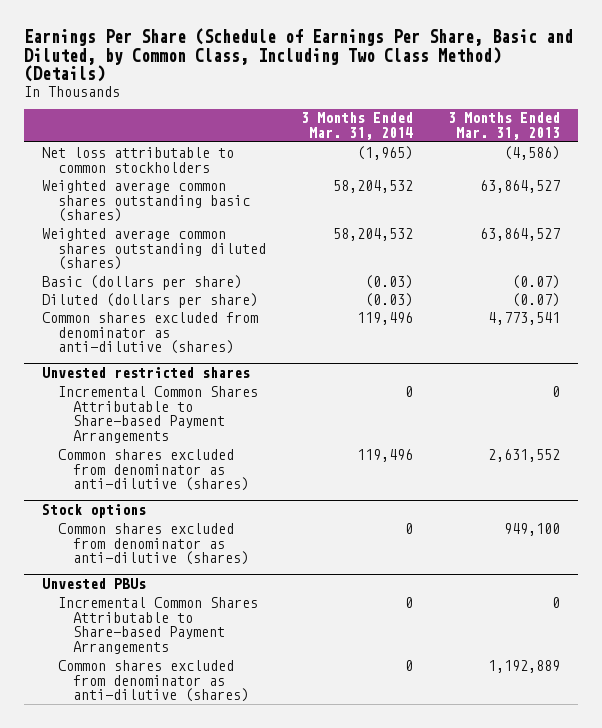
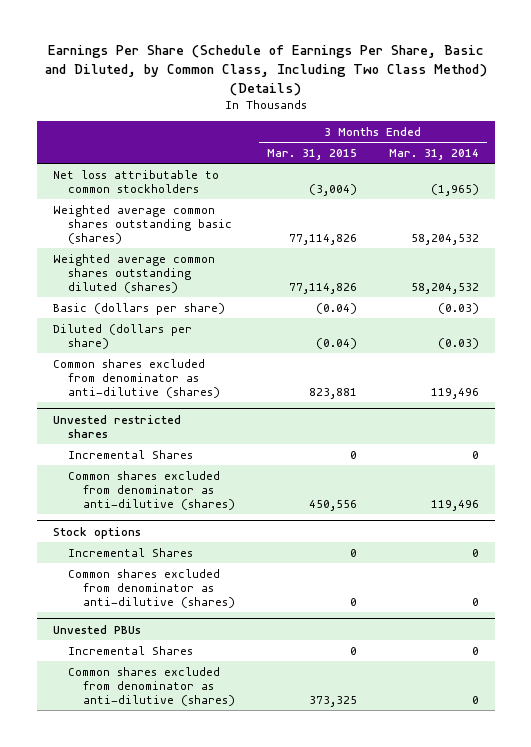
[448,112,561,141] 3 Months Ended Mar. 31, 2013 -> none
none -> [266,148,357,160] Mar. 31, 2015
[57,385,258,444] Incremental Common Shares Attributable to Share-based Payment Arrangements -> [67,449,193,459] Incremental Shares
none -> [67,547,193,557] Incremental Shares
[57,596,258,655] Incremental Common Shares Attributable to Share-based Payment Arrangements -> [67,645,193,655] Incremental Shares

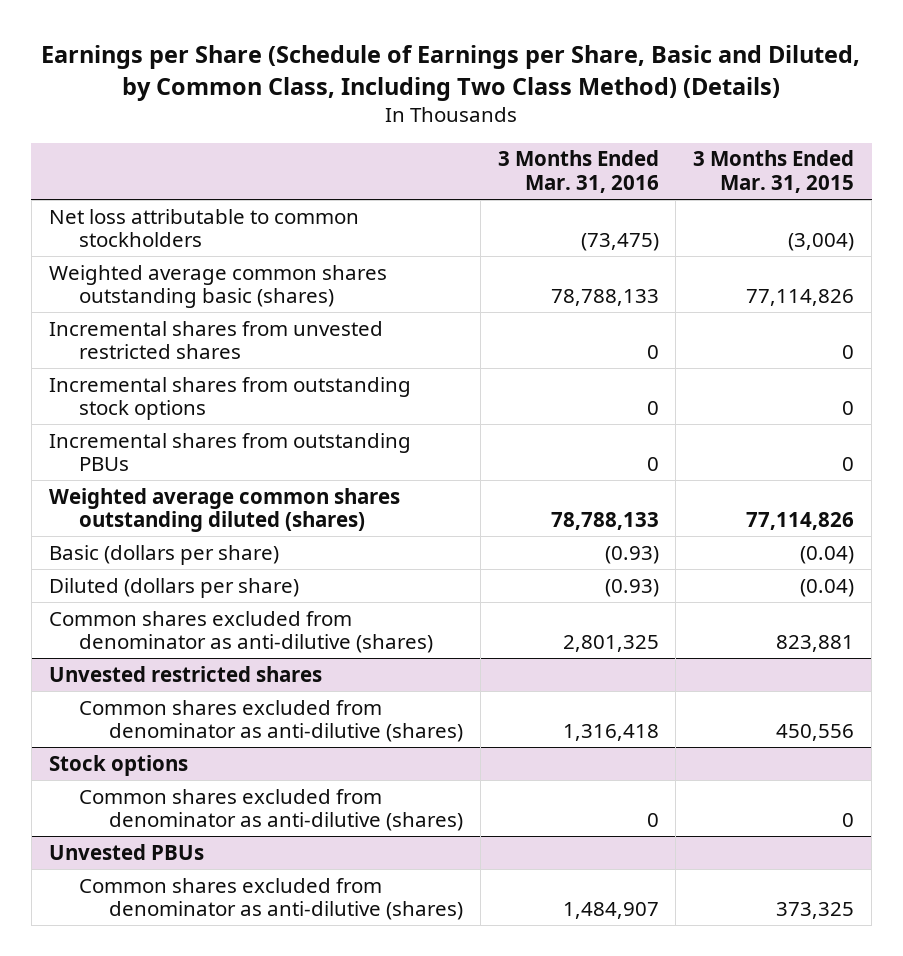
[44,45,487,96] Earnings Per Share (Schedule of Earnings Per Share, Basic and Diluted, by Common Class, Including Two Class Method) (Details) -> [41,44,861,101] Earnings per Share (Schedule of Earnings per Share, Basic and Diluted, by Common Class, Including Two Class Method) (Details)
[388,148,479,160] Mar. 31, 2014 -> none
none -> [497,150,659,194] 3 Months Ended Mar. 31, 2016
none -> [48,320,383,360] Incremental shares from unvested restricted shares
none -> [48,376,411,421] Incremental shares from outstanding stock options
none -> [48,432,411,472] Incremental shares from outstanding PBUs
[67,449,193,459] Incremental Shares -> none
[67,547,193,557] Incremental Shares -> none
[67,645,193,655] Incremental Shares -> none

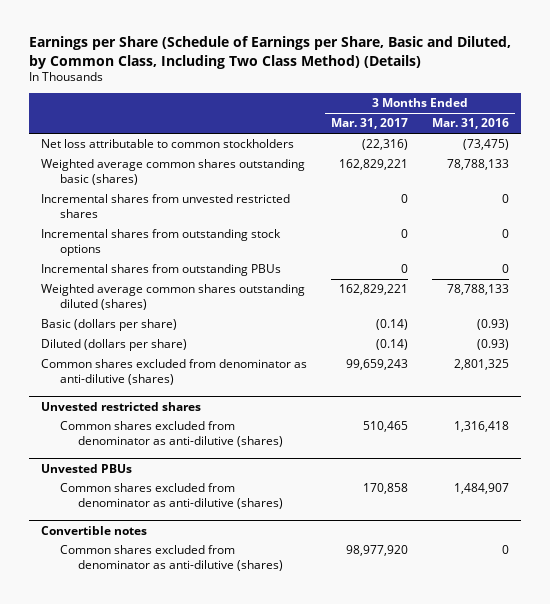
[693,150,855,194] 3 Months Ended Mar. 31, 2015 -> none
none -> [331,118,409,130] Mar. 31, 2017
[48,754,188,776] Stock options -> none
[78,788,463,832] Common shares excluded from denominator as anti-dilutive (shares) -> none
none -> [41,525,148,535] Convertible notes
none -> [59,545,284,572] Common shares excluded from denominator as anti-dilutive (shares)

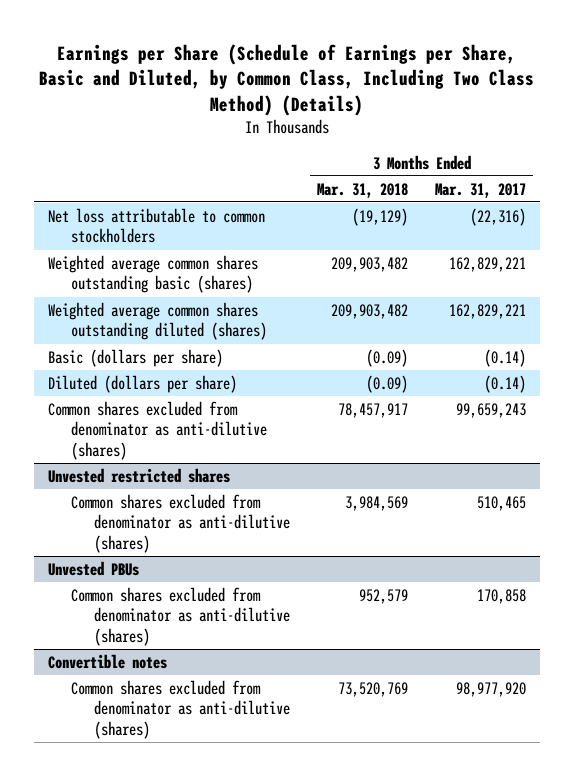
[432,118,510,130] Mar. 31, 2016 -> none
none -> [317,182,409,198] Mar. 31, 2018
[41,194,291,219] Incremental shares from unvested restricted shares -> none
[41,229,282,257] Incremental shares from outstanding stock options -> none
[41,264,282,277] Incremental shares from outstanding PBUs -> none

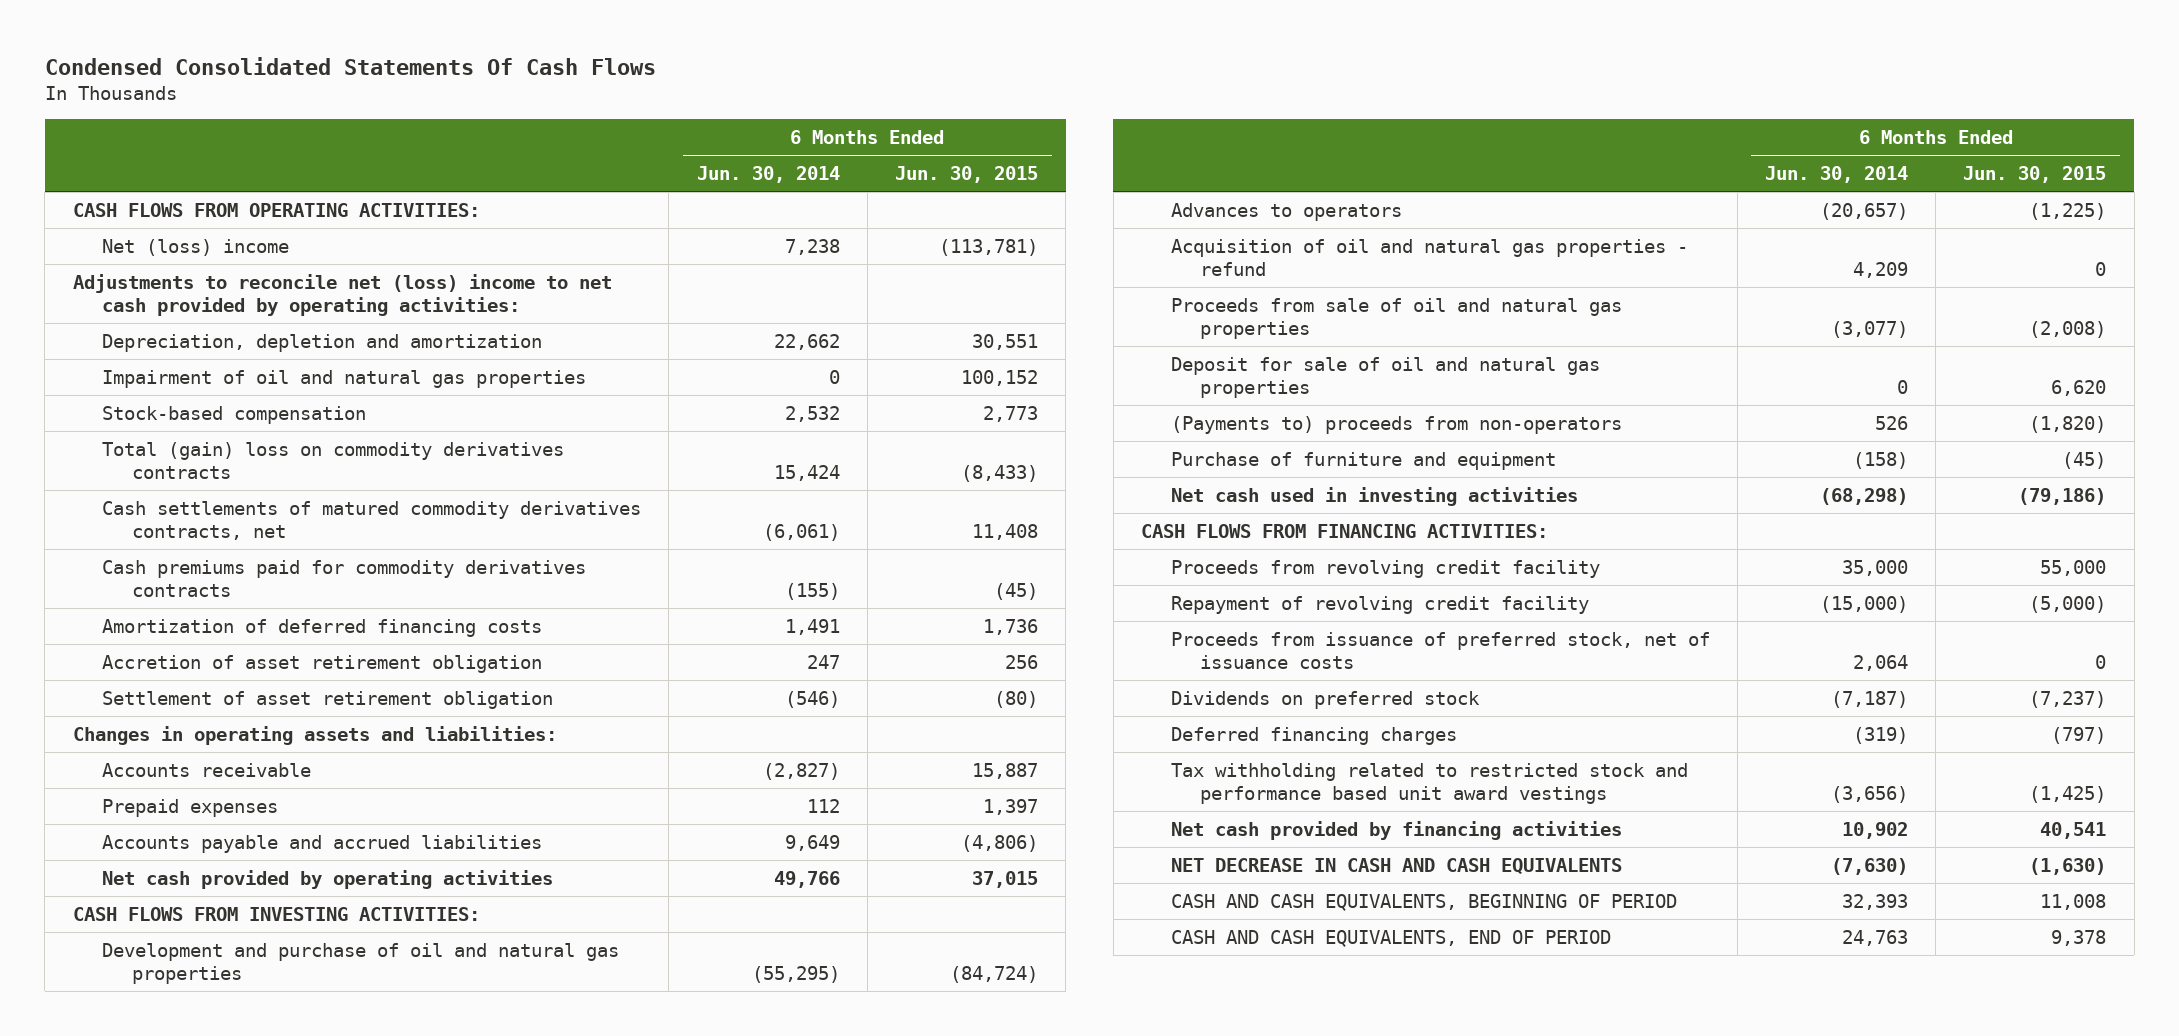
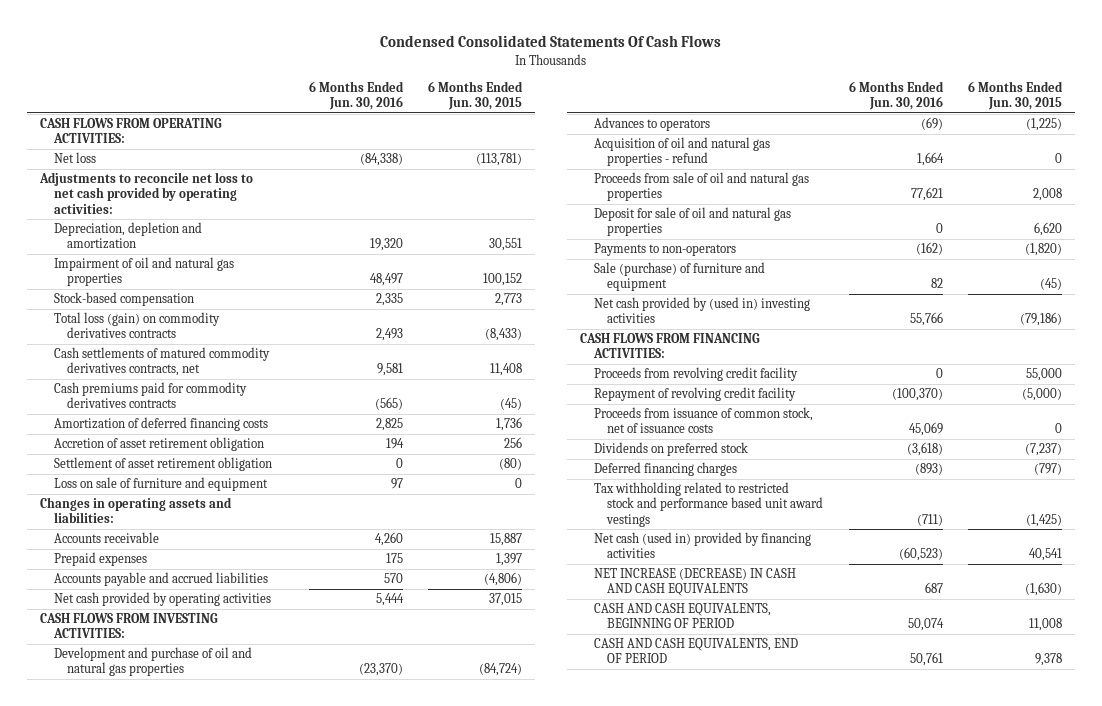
[696,166,840,184] Jun. 30, 2014 -> none
none -> [308,81,404,111] 6 Months Ended Jun. 30, 2016
[102,238,290,256] Net (loss) income -> [53,152,96,164] Net loss
[72,273,612,316] Adjustments to reconcile net (loss) income to net cash provided by operating activities: -> [39,172,254,214] Adjustments to reconcile net loss to net cash provided by operating activities:
[102,441,565,479] Total (gain) loss on commodity derivatives contracts -> [53,312,220,339] Total loss (gain) on commodity derivatives contracts
none -> [53,477,268,492] Loss on sale of furniture and equipment
[2029,320,2107,338] (2,008) -> [1033,188,1063,202] 2,008
[1170,415,1622,434] (Payments to) proceeds from non-operators -> [593,243,736,257] Payments to non-operators
[1170,451,1556,470] Purchase of furniture and equipment -> [593,262,765,292] Sale (purchase) of furniture and equipment
[1170,486,1578,506] Net cash used in investing activities -> [593,297,810,324] Net cash provided by (used in) investing activities
[1170,631,1710,669] Proceeds from issuance of preferred stock, net of issuance costs -> [593,407,813,434] Proceeds from issuance of common stock, net of issuance costs
[1170,820,1622,840] Net cash provided by financing activities -> [593,532,811,559] Net cash (used in) provided by financing activities
[1170,857,1622,874] NET DECREASE IN CASH AND CASH EQUIVALENTS -> [593,568,796,597] NET INCREASE (DECREASE) IN CASH AND CASH EQUIVALENTS

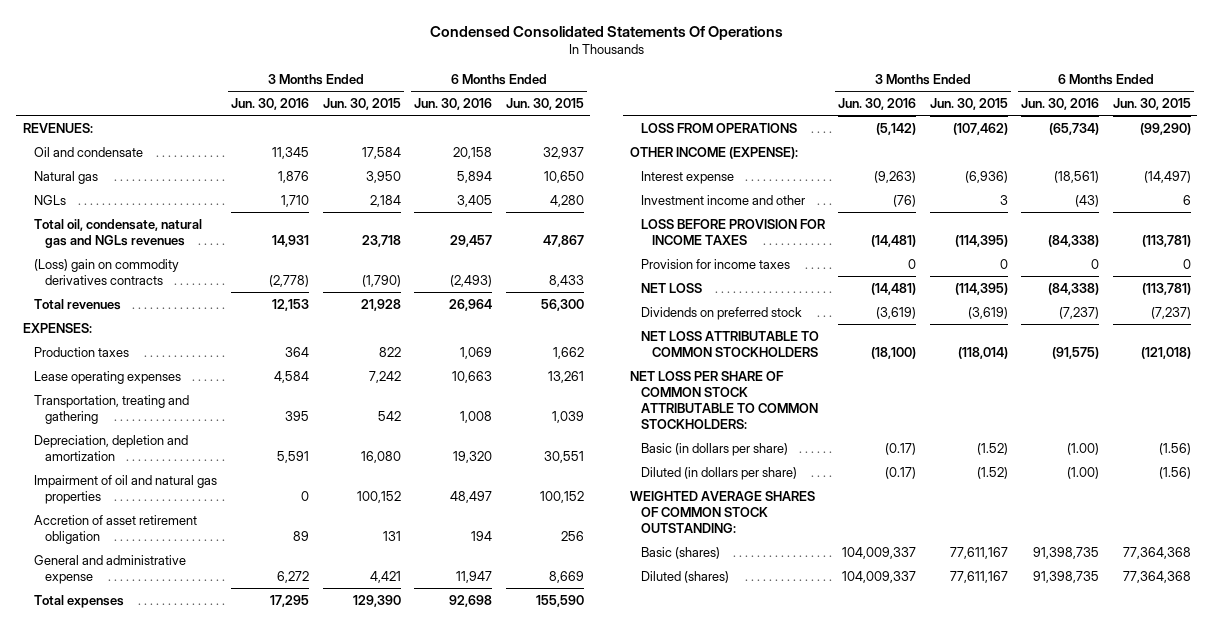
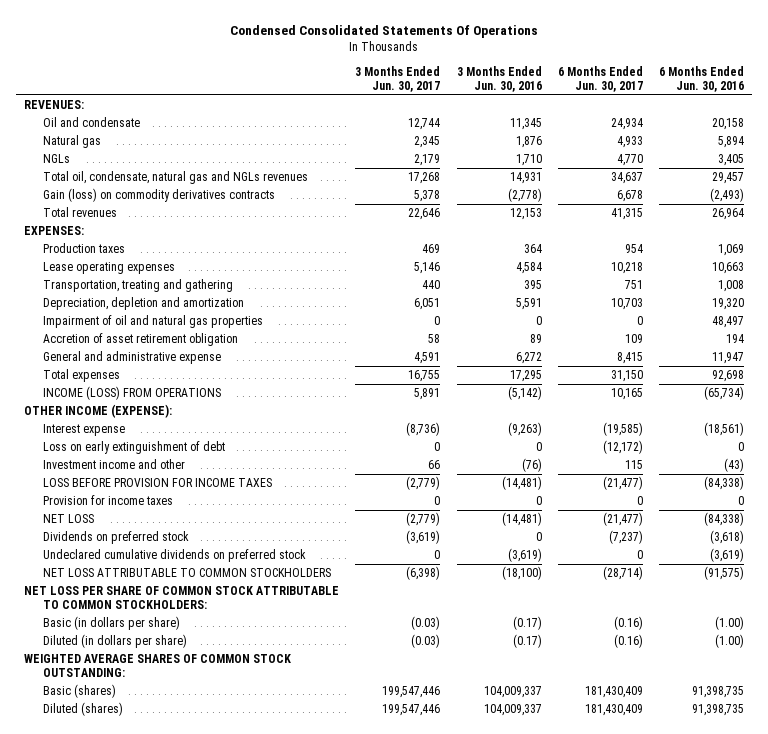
[322,98,401,111] Jun. 30, 2015 -> none
[505,98,584,111] Jun. 30, 2015 -> none
none -> [355,65,441,93] 3 Months Ended Jun. 30, 2017
none -> [557,65,643,93] 6 Months Ended Jun. 30, 2017
[34,258,180,285] (Loss) gain on commodity derivatives contracts -> [42,188,275,203] Gain (loss) on commodity derivatives contracts
[641,122,798,133] LOSS FROM OPERATIONS -> [42,386,221,401] INCOME (LOSS) FROM OPERATIONS
none -> [42,441,225,455] Loss on early extinguishment of debt
[876,306,917,319] (3,619) -> [535,532,542,542] 0
[1059,306,1100,319] (7,237) -> [710,530,745,545] (3,618)
none -> [42,549,306,563] Undeclared cumulative dividends on preferred stock

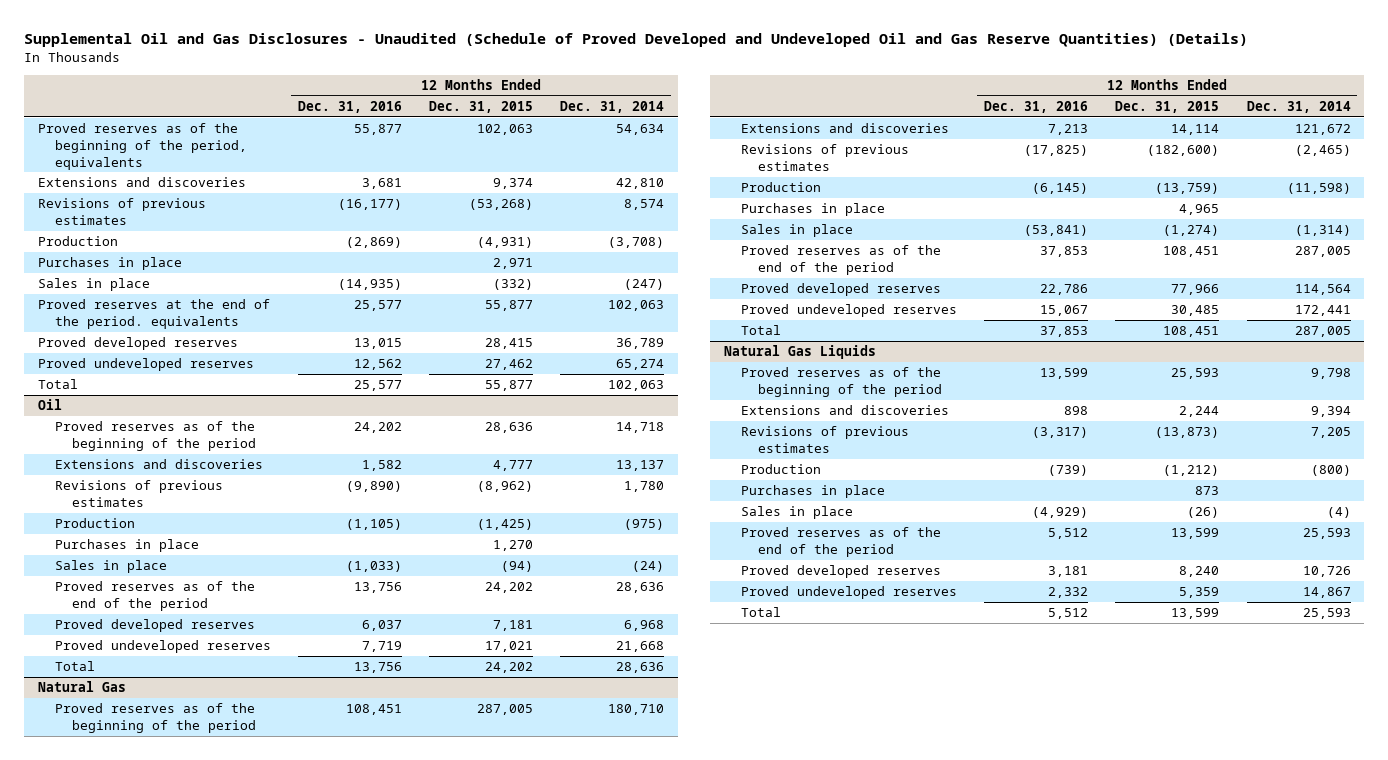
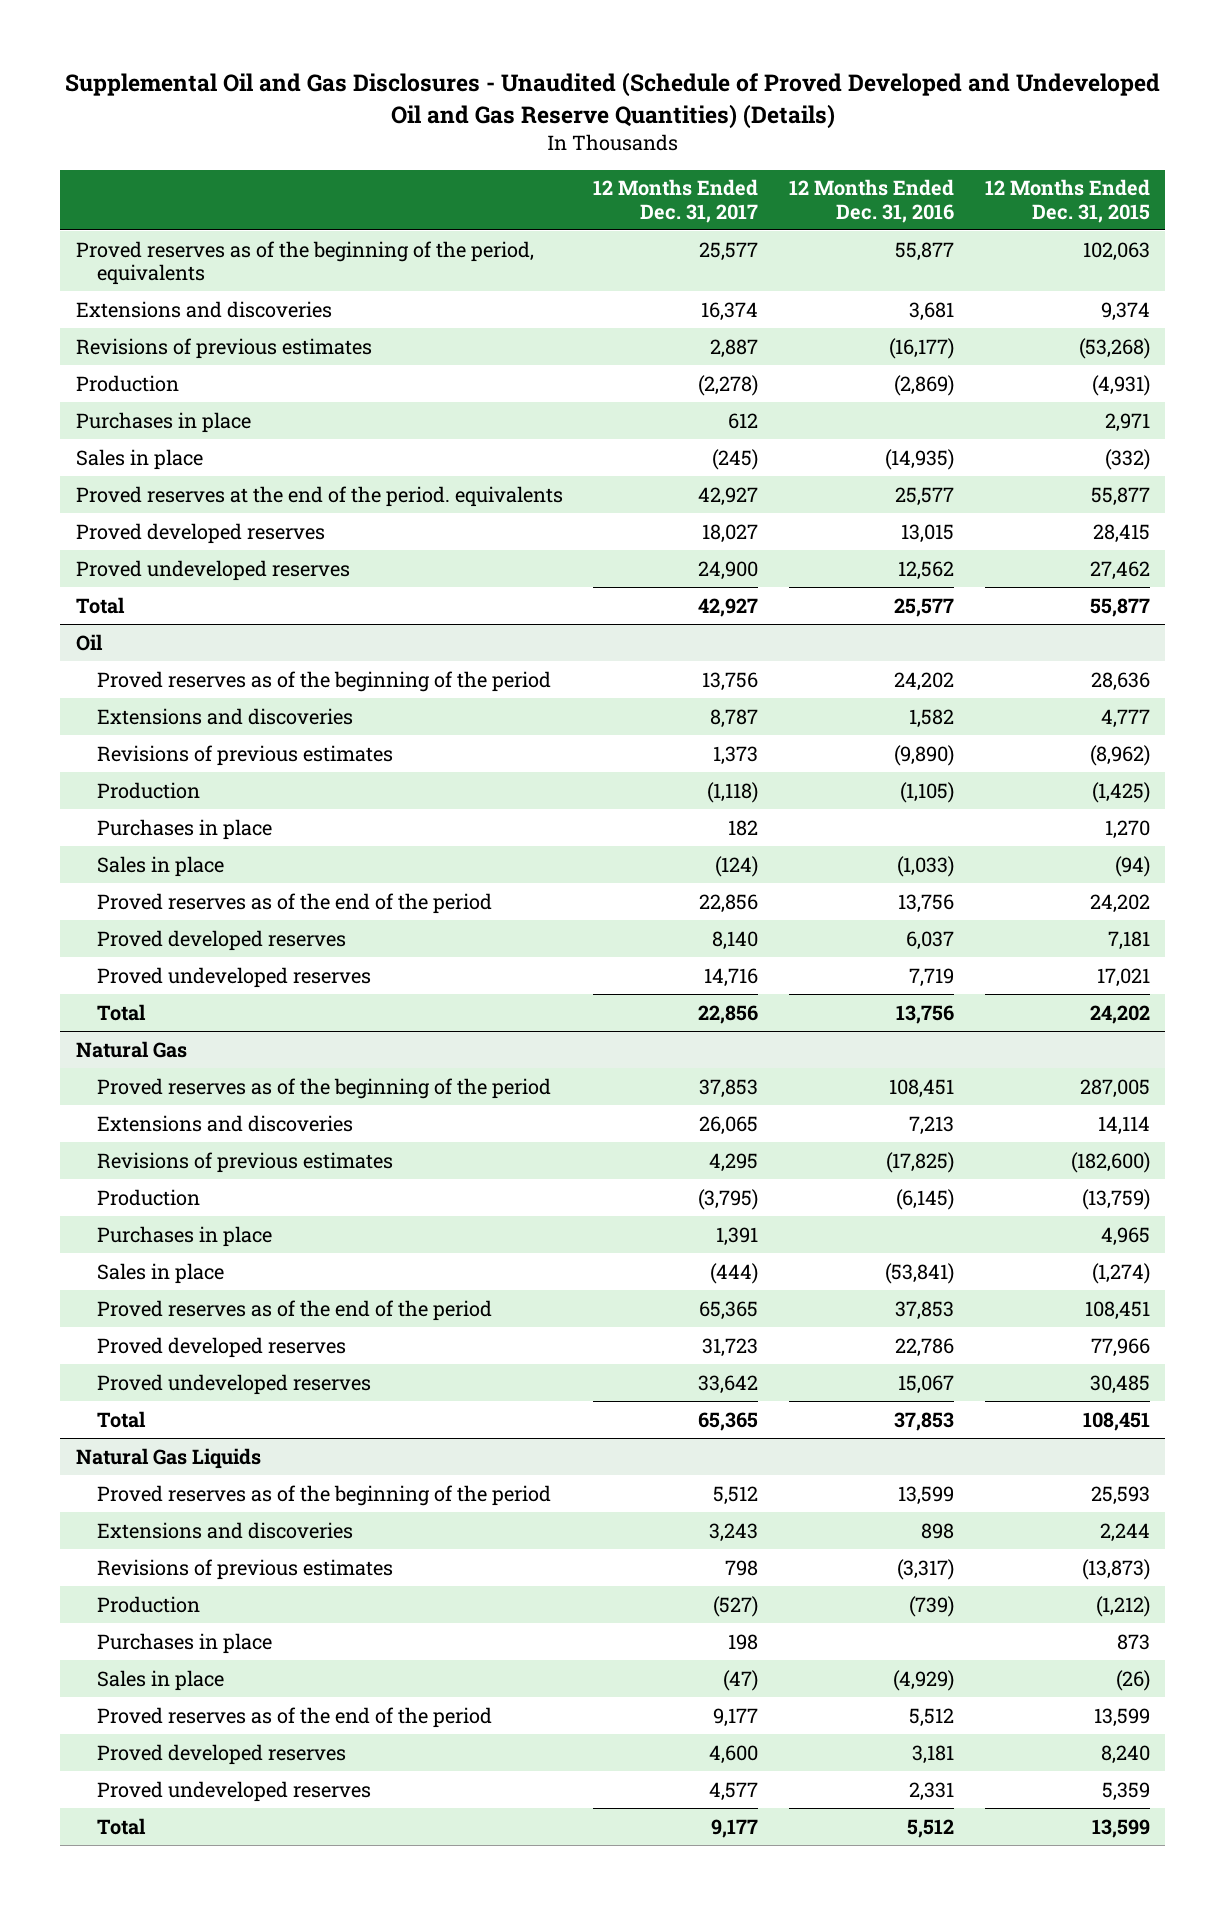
[560,101,665,114] Dec. 31, 2014 -> none
none -> [593,179,759,223] 12 Months Ended Dec. 31, 2017
[1048,587,1089,599] 2,332 -> [909,1781,955,1801] 2,331

